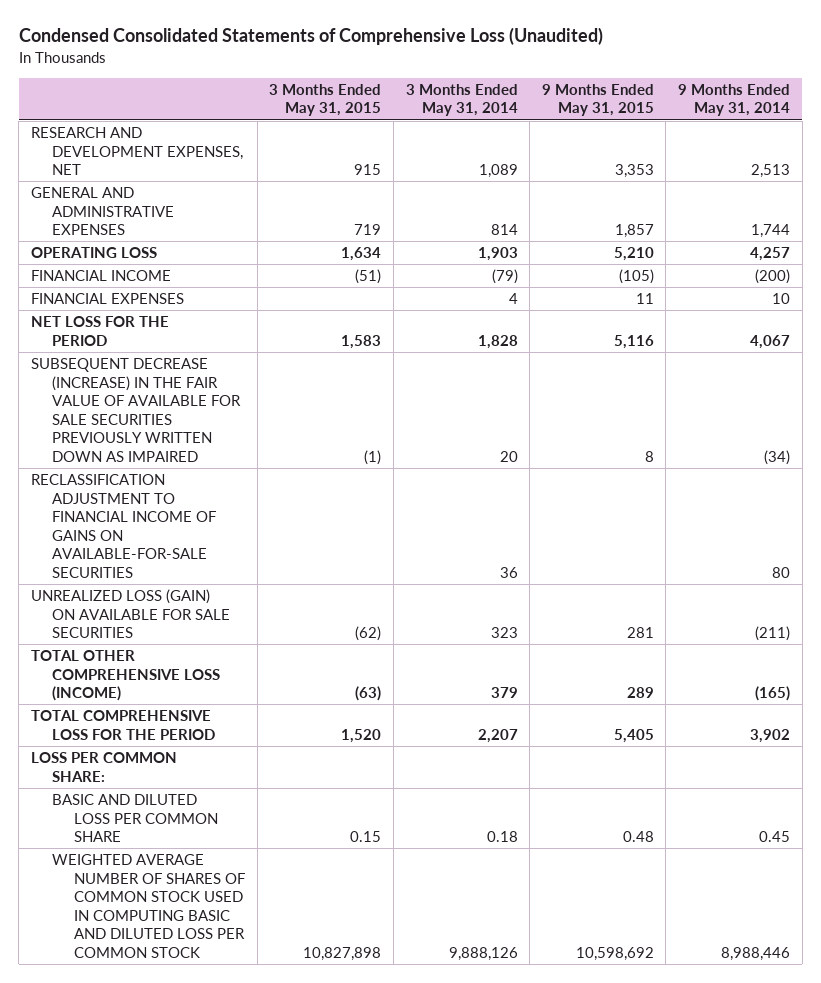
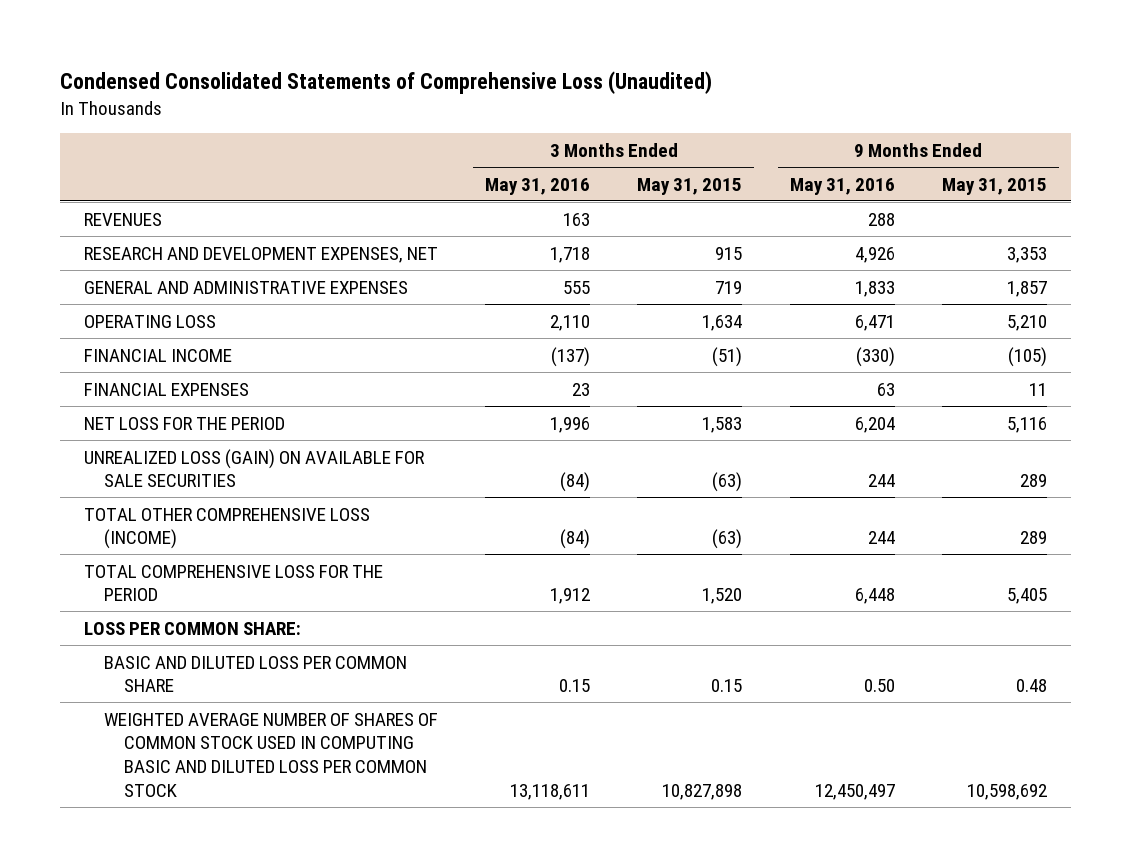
[405,83,518,117] 3 Months Ended May 31, 2014 -> none
[678,83,791,117] 9 Months Ended May 31, 2014 -> none
none -> [484,177,590,195] May 31, 2016
none -> [789,177,895,195] May 31, 2016
none -> [83,212,162,226] REVENUES
[30,358,242,463] SUBSEQUENT DECREASE (INCREASE) IN THE FAIR VALUE OF AVAILABLE FOR SALE SECURITIES PREVIOUSLY WRITTEN DOWN AS IMPAIRED -> none
[30,474,217,579] RECLASSIFICATION ADJUSTMENT TO FINANCIAL INCOME OF GAINS ON AVAILABLE-FOR-SALE SECURITIES -> none
[355,626,382,642] (62) -> [712,472,743,493] (63)
[626,627,654,639] 281 -> [1019,474,1047,488] 289

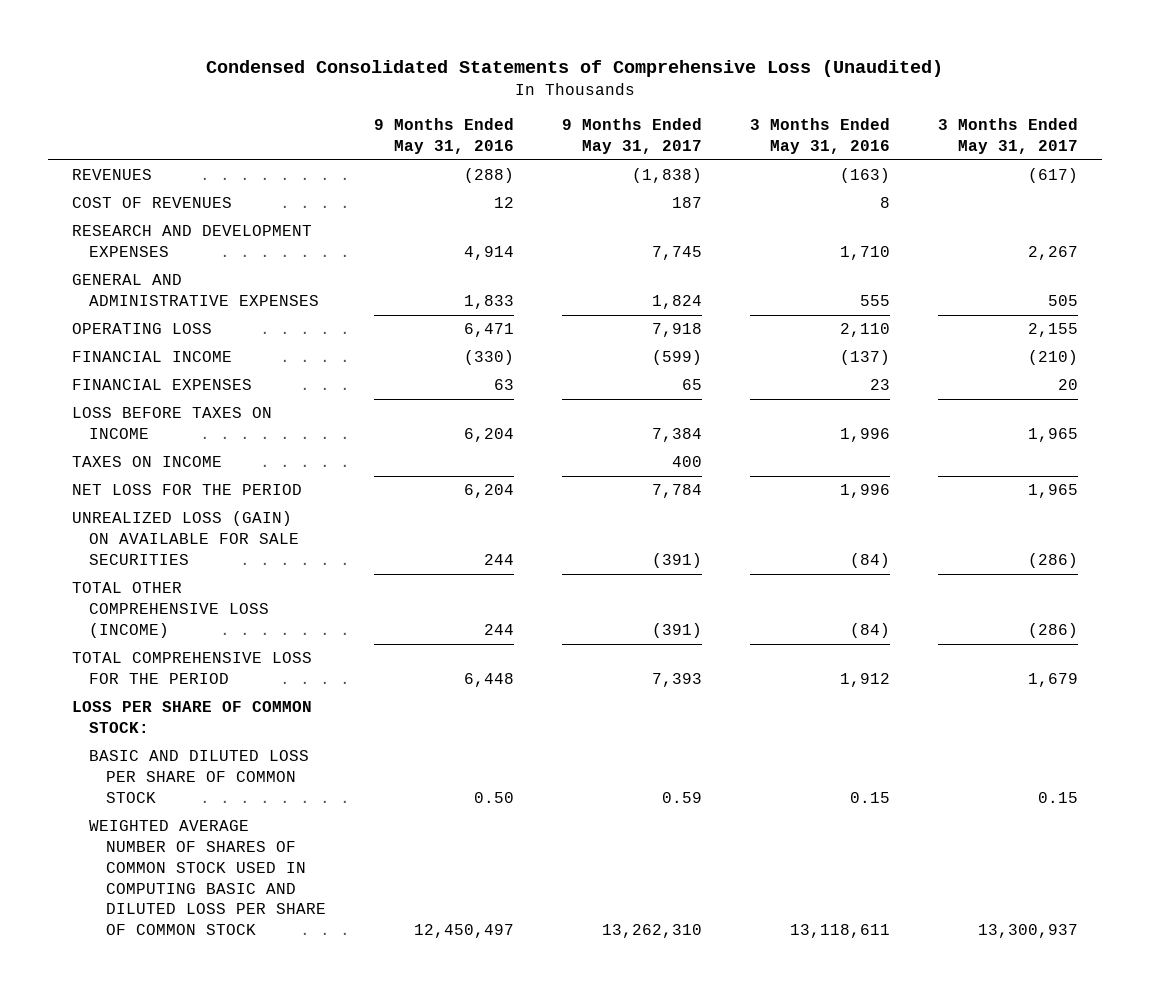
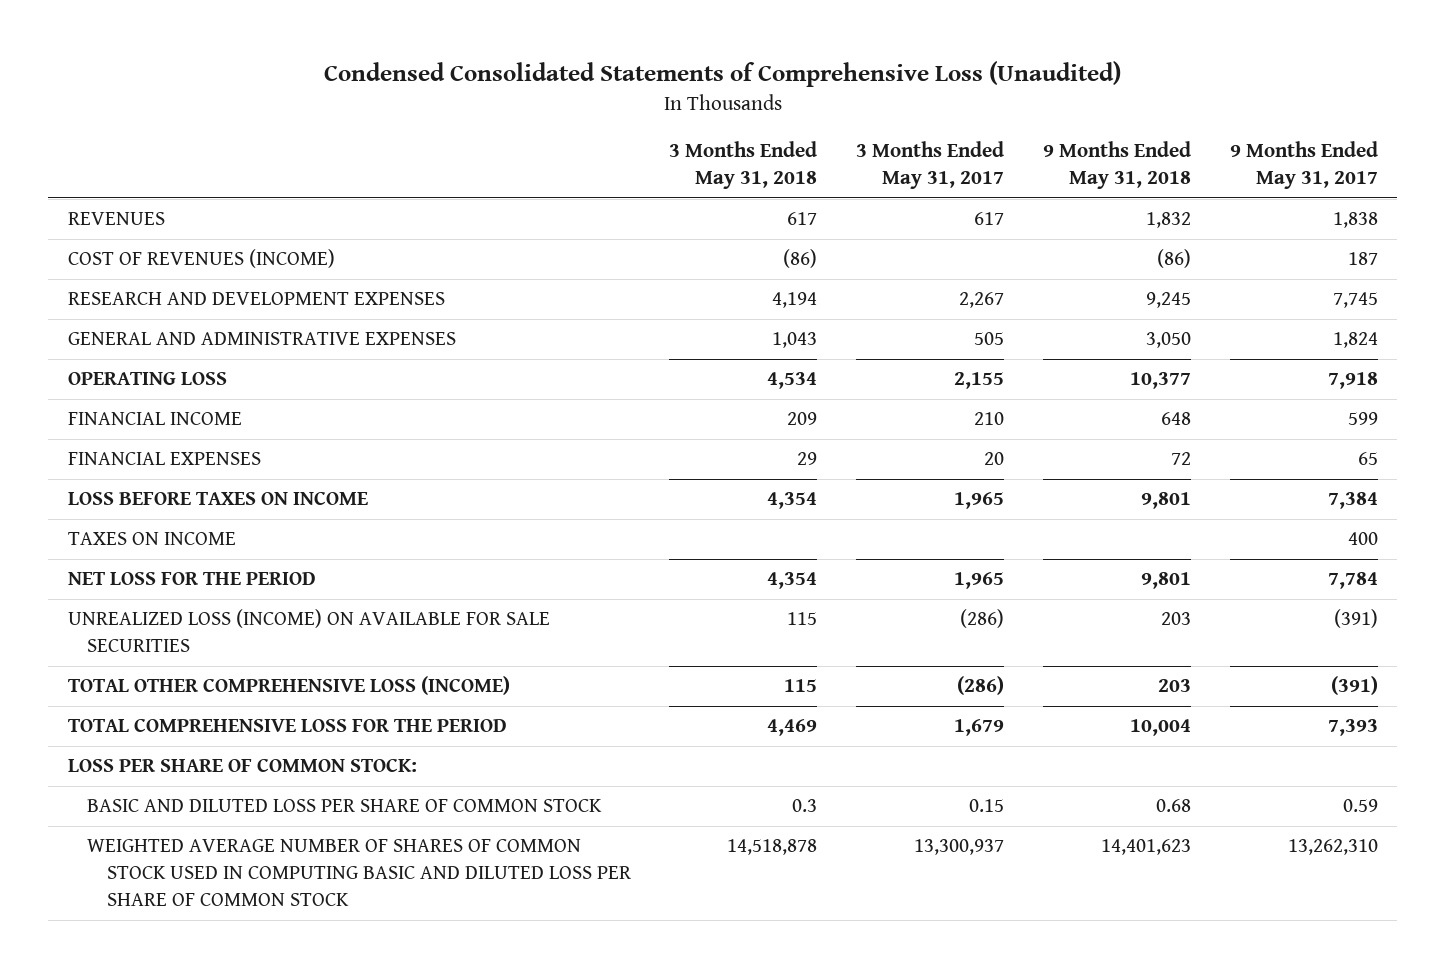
[374,118,515,155] 9 Months Ended May 31, 2016 -> none
[750,118,891,155] 3 Months Ended May 31, 2016 -> none
none -> [669,141,818,190] 3 Months Ended May 31, 2018
none -> [1043,141,1192,190] 9 Months Ended May 31, 2018
[632,168,703,184] (1,838) -> [1333,212,1379,229] 1,838
[1028,168,1079,184] (617) -> [974,212,1005,226] 617
[71,197,232,209] COST OF REVENUES -> [67,249,335,269] COST OF REVENUES (INCOME)
[652,350,703,366] (599) -> [1348,412,1379,426] 599
[1028,350,1079,366] (210) -> [974,412,1005,426] 210
[71,511,300,565] UNREALIZED LOSS (GAIN) ON AVAILABLE FOR SALE SECURITIES -> [67,609,550,653] UNREALIZED LOSS (INCOME) ON AVAILABLE FOR SALE SECURITIES

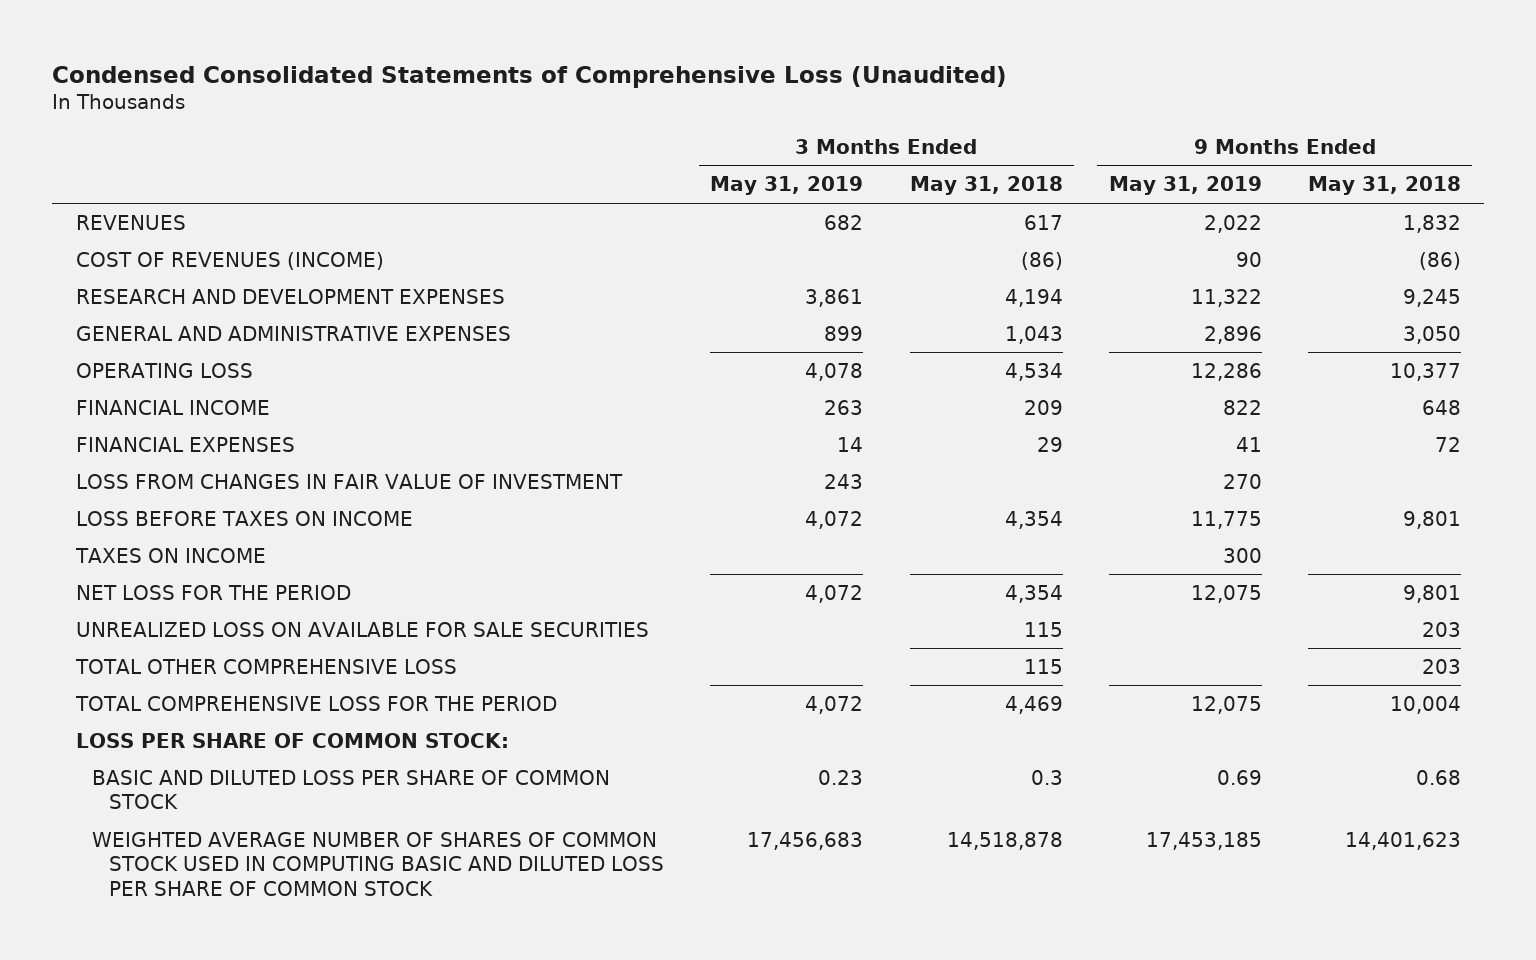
[856,141,1005,190] 3 Months Ended May 31, 2017 -> none
[1230,141,1379,190] 9 Months Ended May 31, 2017 -> none
none -> [710,176,864,196] May 31, 2019
none -> [1108,176,1262,196] May 31, 2019
none -> [75,473,623,489] LOSS FROM CHANGES IN FAIR VALUE OF INVESTMENT
[67,609,550,653] UNREALIZED LOSS (INCOME) ON AVAILABLE FOR SALE SECURITIES -> [75,621,649,637] UNREALIZED LOSS ON AVAILABLE FOR SALE SECURITIES
[67,676,510,696] TOTAL OTHER COMPREHENSIVE LOSS (INCOME) -> [74,658,457,674] TOTAL OTHER COMPREHENSIVE LOSS

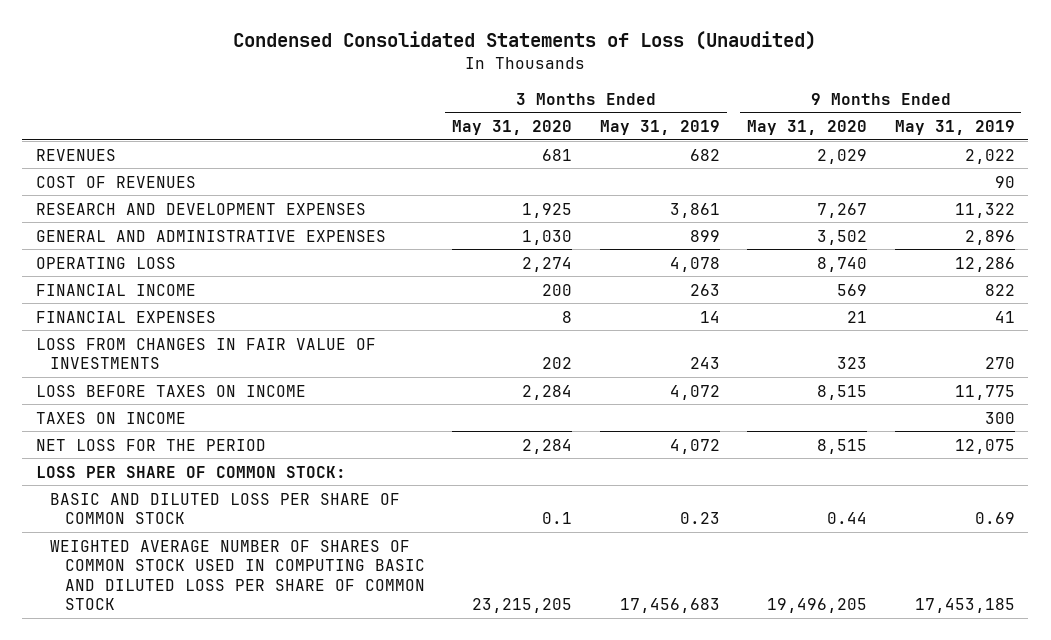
[52,65,1008,88] Condensed Consolidated Statements of Comprehensive Loss (Unaudited) -> [233,31,817,51] Condensed Consolidated Statements of Loss (Unaudited)
[909,176,1063,196] May 31, 2018 -> none
[1307,176,1461,196] May 31, 2018 -> none
none -> [452,120,573,136] May 31, 2020
none -> [747,120,868,136] May 31, 2020
[75,251,384,270] COST OF REVENUES (INCOME) -> [35,175,196,188] COST OF REVENUES
[75,473,623,489] LOSS FROM CHANGES IN FAIR VALUE OF INVESTMENT -> [35,337,376,370] LOSS FROM CHANGES IN FAIR VALUE OF INVESTMENTS
[75,621,649,637] UNREALIZED LOSS ON AVAILABLE FOR SALE SECURITIES -> none
[74,658,457,674] TOTAL OTHER COMPREHENSIVE LOSS -> none
[74,695,557,711] TOTAL COMPREHENSIVE LOSS FOR THE PERIOD -> none

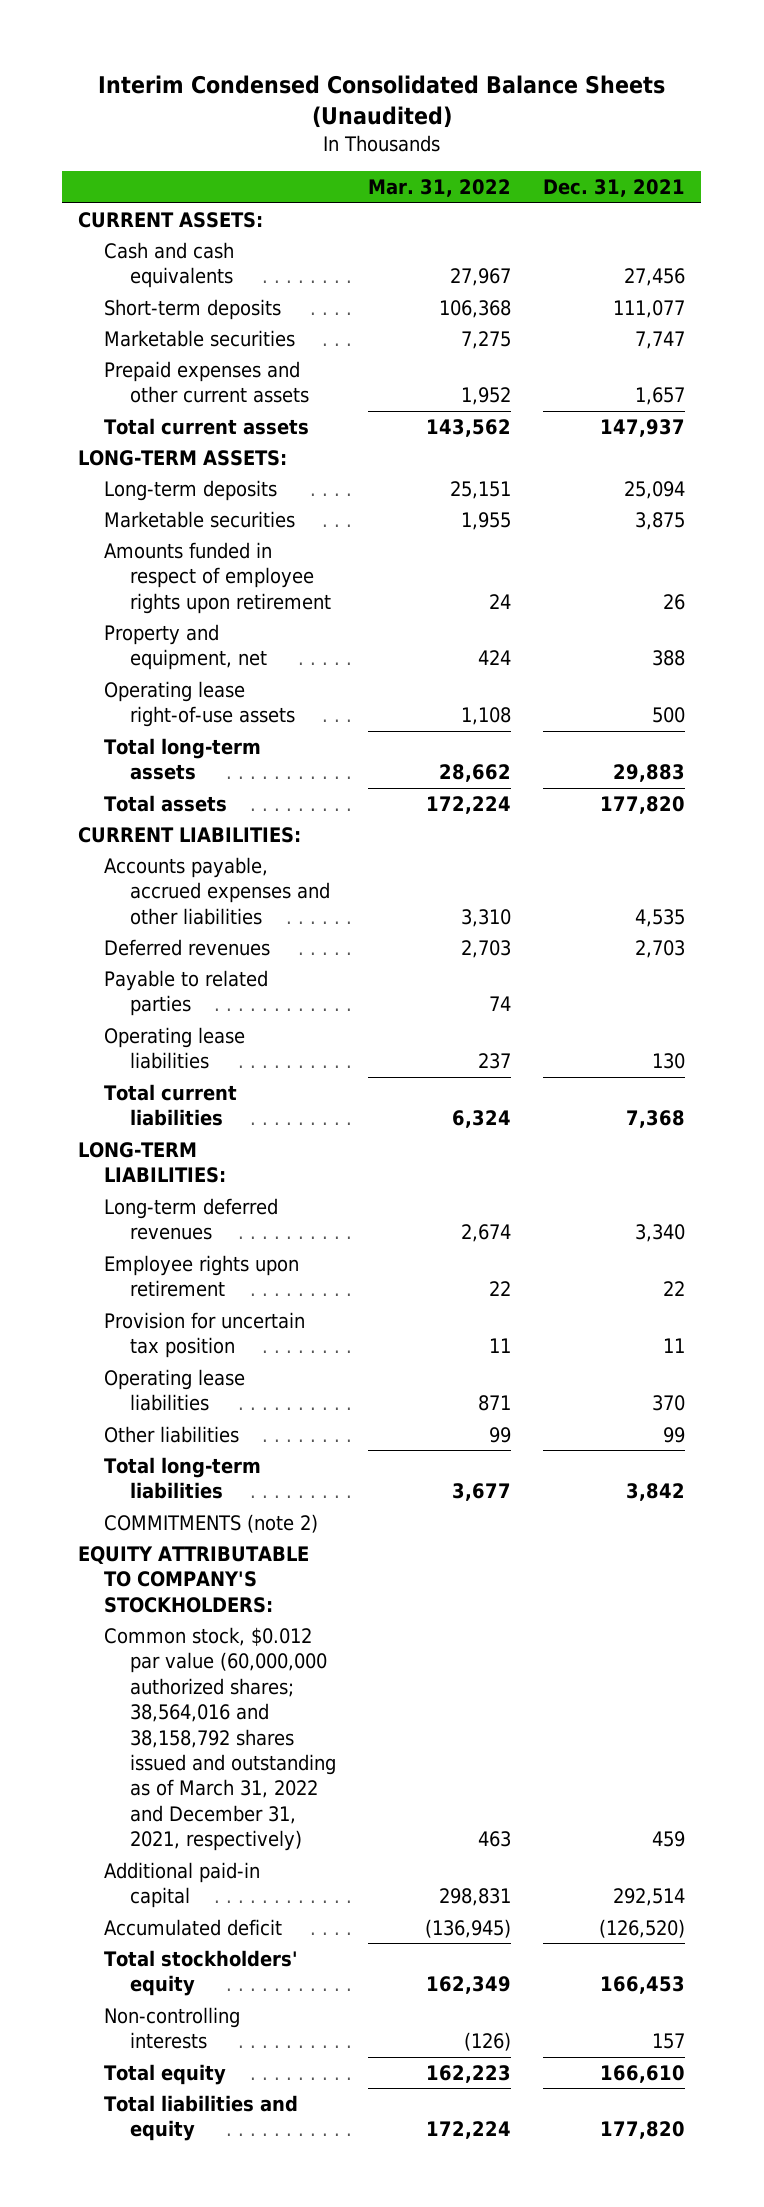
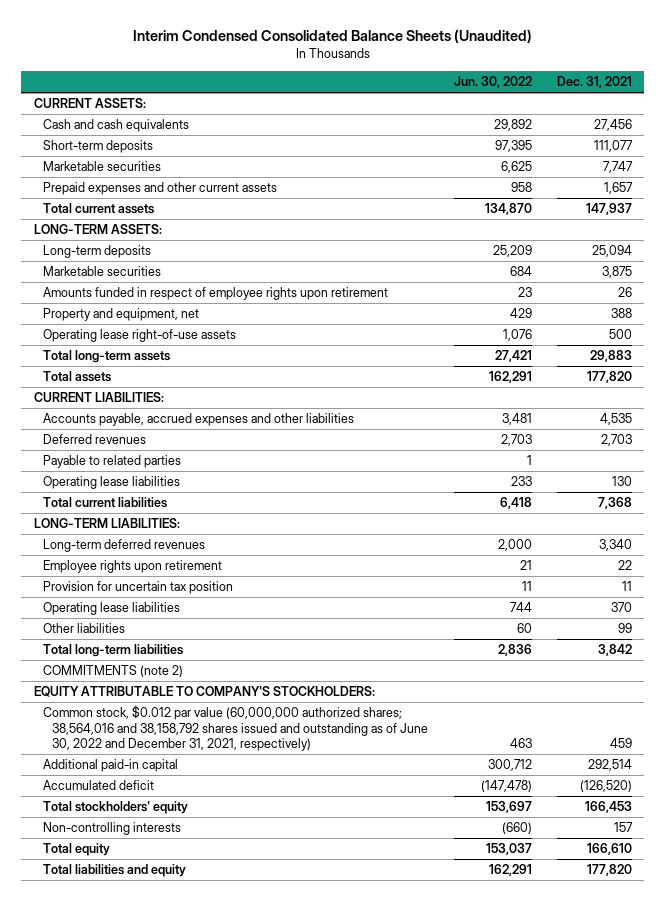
[368,179,512,198] Mar. 31, 2022 -> none
none -> [453,76,532,89] Jun. 30, 2022
[104,1626,337,1852] Common stock, $0.012 par value (60,000,000 authorized shares; 38,564,016 and 38,158,792 shares issued and outstanding as of March 31, 2022 and December 31, 2021, respectively) -> [43,705,429,752] Common stock, $0.012 par value (60,000,000 authorized shares; 38,564,016 and 38,158,792 shares issued and outstanding as of June 30, 2022 and December 31, 2021, respectively)

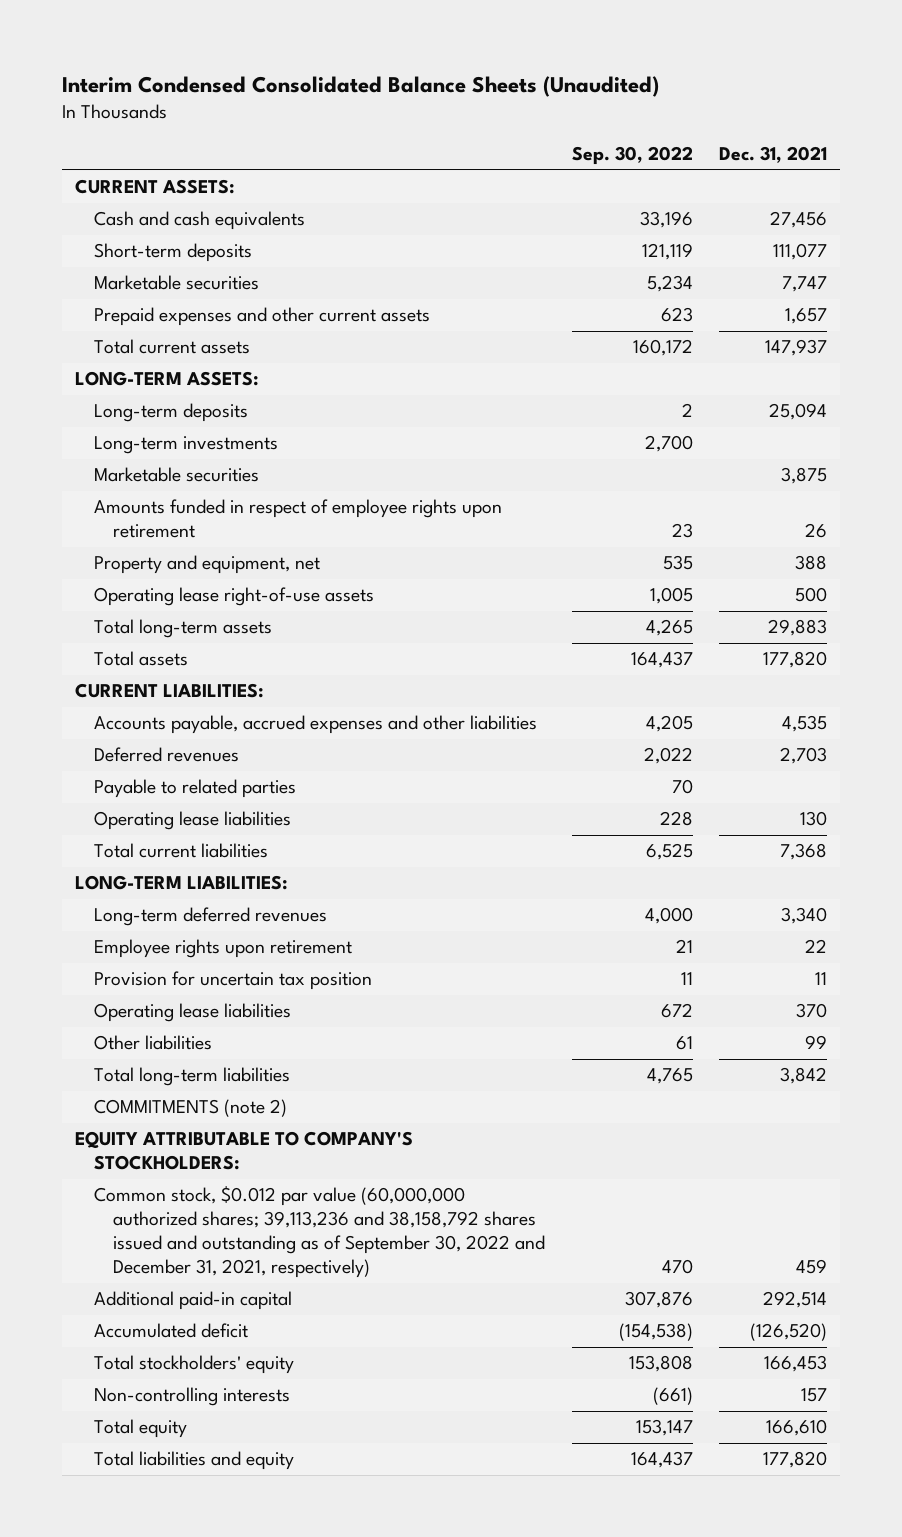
[453,76,532,89] Jun. 30, 2022 -> none
none -> [571,146,693,166] Sep. 30, 2022
none -> [94,436,279,455] Long-term investments
[43,705,429,752] Common stock, $0.012 par value (60,000,000 authorized shares; 38,564,016 and 38,158,792 shares issued and outstanding as of June 30, 2022 and December 31, 2021, respectively) -> [94,1186,546,1279] Common stock, $0.012 par value (60,000,000 authorized shares; 39,113,236 and 38,158,792 shares issued and outstanding as of September 30, 2022 and December 31, 2021, respectively)

